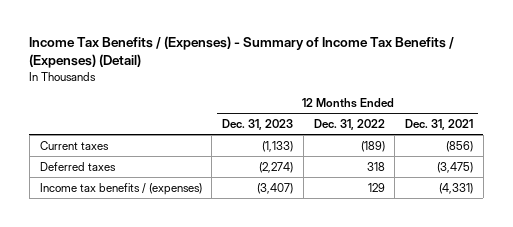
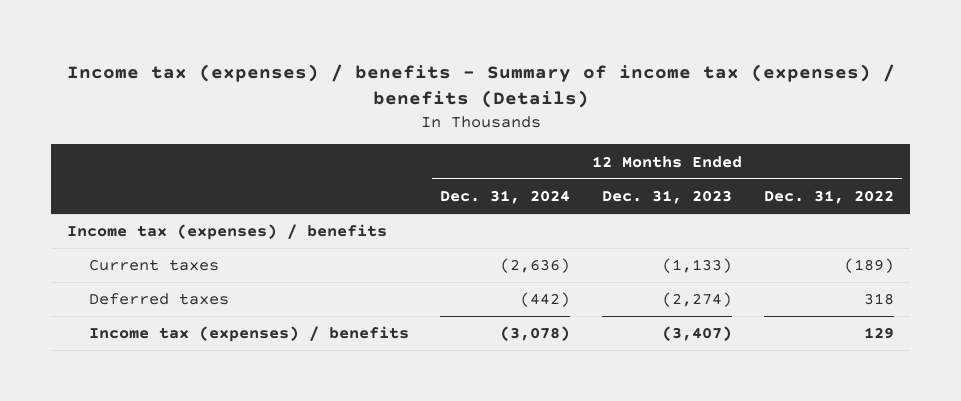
[29,36,455,69] Income Tax Benefits / (Expenses) - Summary of Income Tax Benefits / (Expenses) (Detail) -> [66,63,895,109] Income tax (expenses) / benefits - Summary of income tax (expenses) / benefits (Details)
[405,119,474,131] Dec. 31, 2021 -> none
none -> [440,190,571,205] Dec. 31, 2024
none -> [67,224,388,241] Income tax (expenses) / benefits
[39,182,202,195] Income tax benefits / (expenses) -> [88,326,409,343] Income tax (expenses) / benefits

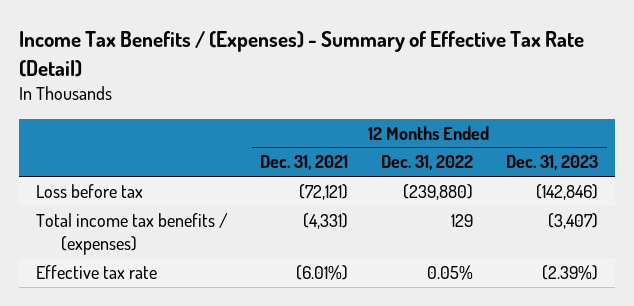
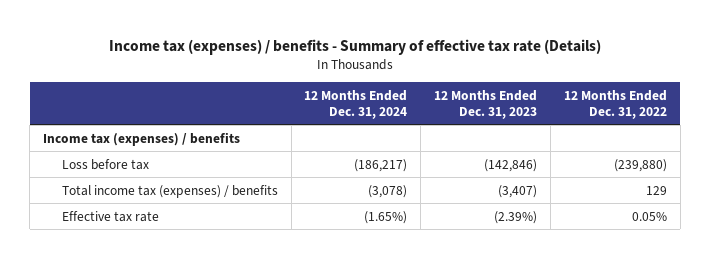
[19,31,585,77] Income Tax Benefits / (Expenses) - Summary of Effective Tax Rate (Detail) -> [109,38,602,55] Income tax (expenses) / benefits - Summary of effective tax rate (Details)
[260,155,349,171] Dec. 31, 2021 -> none
none -> [304,89,408,119] 12 Months Ended Dec. 31, 2024
none -> [43,131,241,146] Income tax (expenses) / benefits
[35,213,228,256] Total income tax benefits / (expenses) -> [61,184,278,198] Total income tax (expenses) / benefits

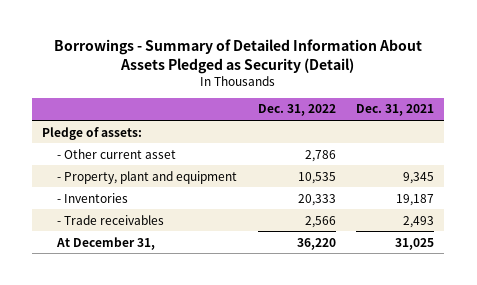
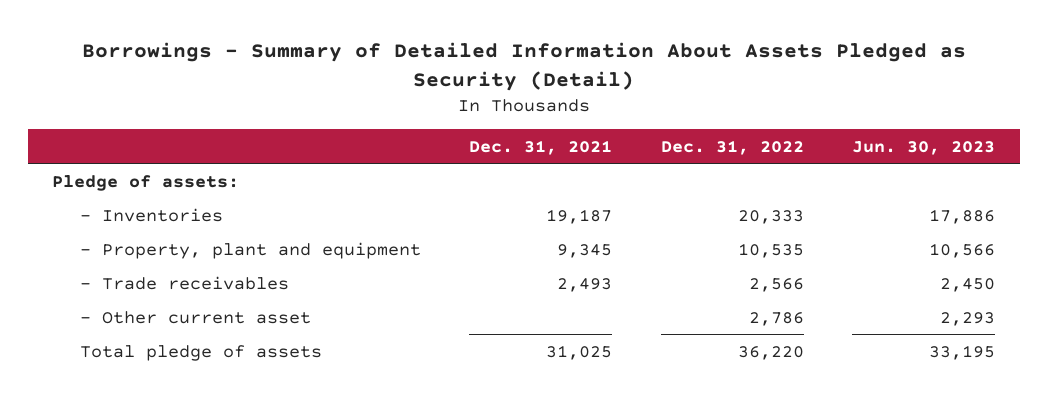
none -> [852,140,996,155] Jun. 30, 2023
[57,170,238,184] - Property, plant and equipment -> [79,241,421,259] - Property, plant and equipment
[57,148,177,159] - Other current asset -> [79,310,311,324] - Other current asset
[56,236,156,250] At December 31, -> [79,344,322,361] Total pledge of assets

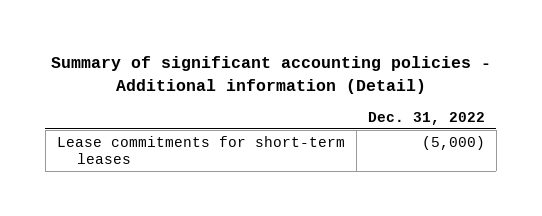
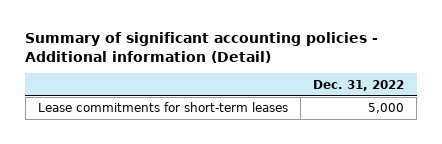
[421,135,485,150] (5,000) -> [368,103,405,114] 5,000

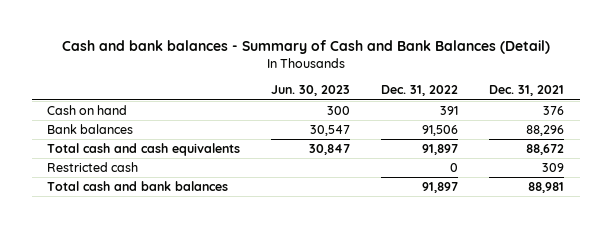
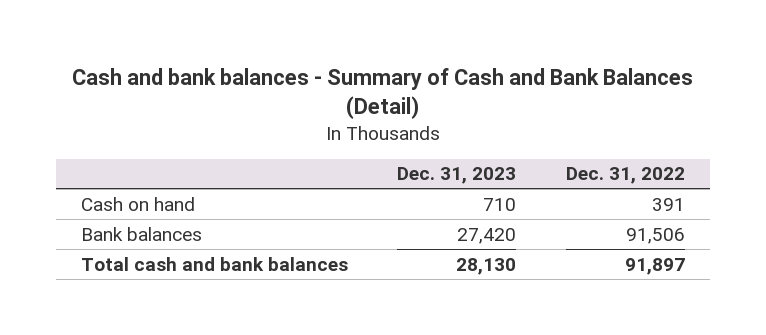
[271,85,351,97] Jun. 30, 2023 -> none
[489,85,565,97] Dec. 31, 2021 -> none
none -> [397,167,517,185] Dec. 31, 2023
[47,143,241,157] Total cash and cash equivalents -> none
[47,162,139,173] Restricted cash -> none

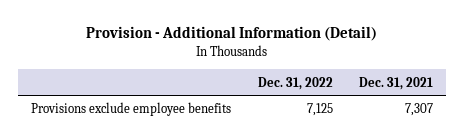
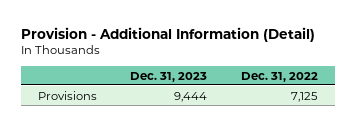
[359,76,434,90] Dec. 31, 2021 -> none
none -> [130,71,208,82] Dec. 31, 2023
[31,102,232,117] Provisions exclude employee benefits -> [37,90,97,100] Provisions

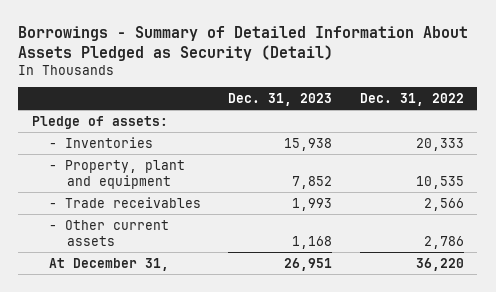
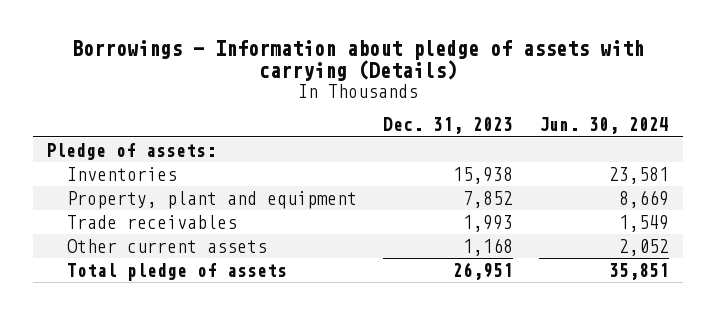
[18,25,469,61] Borrowings - Summary of Detailed Information About Assets Pledged as Security (Detail) -> [71,39,644,82] Borrowings - Information about pledge of assets with carrying (Details)
[359,92,464,106] Dec. 31, 2022 -> none
none -> [539,117,670,135] Jun. 30, 2024
[49,136,154,148] - Inventories -> [66,166,177,181] Inventories
[49,159,186,189] - Property, plant and equipment -> [66,190,357,209] Property, plant and equipment
[49,196,202,208] - Trade receivables -> [66,214,237,229] Trade receivables
[49,219,170,246] - Other current assets -> [66,238,267,253] Other current assets
[49,257,170,271] At December 31, -> [66,262,287,281] Total pledge of assets

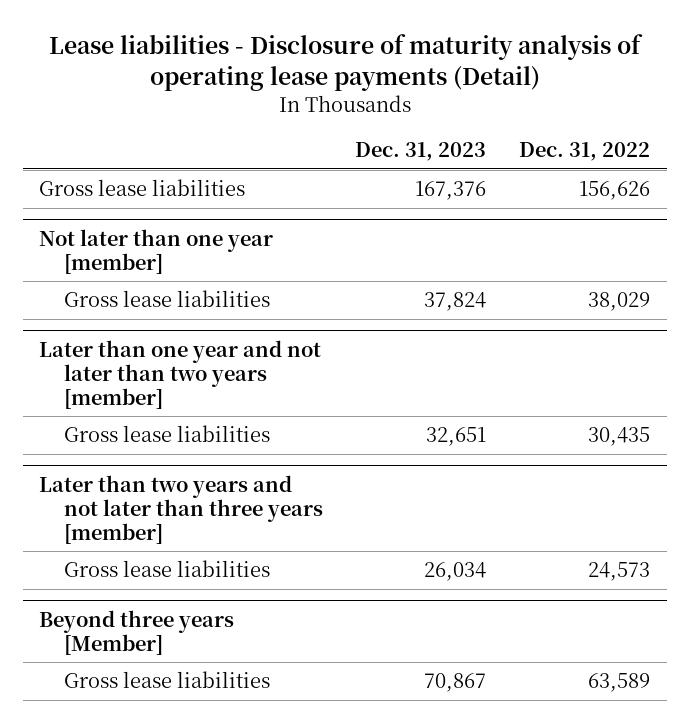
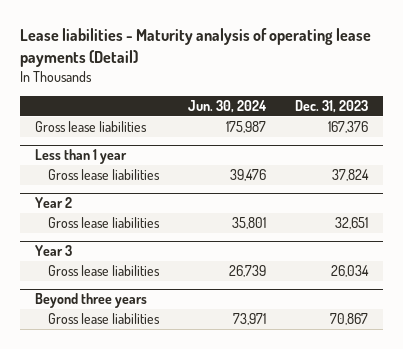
[48,33,643,91] Lease liabilities - Disclosure of maturity analysis of operating lease payments (Detail) -> [19,28,371,67] Lease liabilities - Maturity analysis of operating lease payments (Detail)
[519,142,651,162] Dec. 31, 2022 -> none
none -> [187,99,267,113] Jun. 30, 2024
[39,228,274,274] Not later than one year [member] -> [34,149,127,165] Less than 1 year
[39,339,322,409] Later than one year and not later than two years [member] -> [34,197,72,209] Year 2
[39,474,323,544] Later than two years and not later than three years [member] -> [34,245,72,257] Year 3
[39,609,235,655] Beyond three years [Member] -> [34,293,147,309] Beyond three years

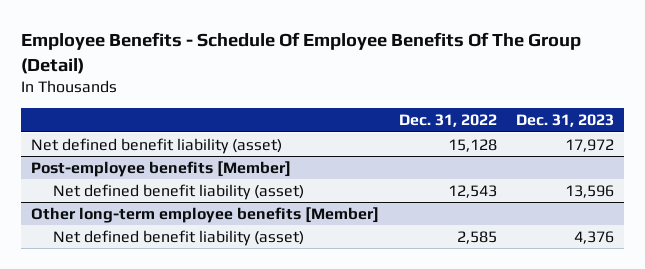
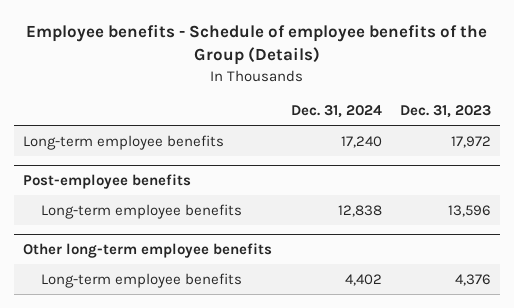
[21,32,582,74] Employee Benefits - Schedule Of Employee Benefits Of The Group (Detail) -> [26,24,488,66] Employee benefits - Schedule of employee benefits of the Group (Details)
[398,113,497,127] Dec. 31, 2022 -> none
none -> [290,105,382,119] Dec. 31, 2024
[31,137,283,154] Net defined benefit liability (asset) -> [23,134,225,150] Long-term employee benefits
[31,160,292,177] Post-employee benefits [Member] -> [23,174,192,190] Post-employee benefits
[53,183,305,200] Net defined benefit liability (asset) -> [40,203,242,219] Long-term employee benefits
[31,206,380,223] Other long-term employee benefits [Member] -> [23,243,273,259] Other long-term employee benefits
[53,229,305,246] Net defined benefit liability (asset) -> [40,272,242,288] Long-term employee benefits

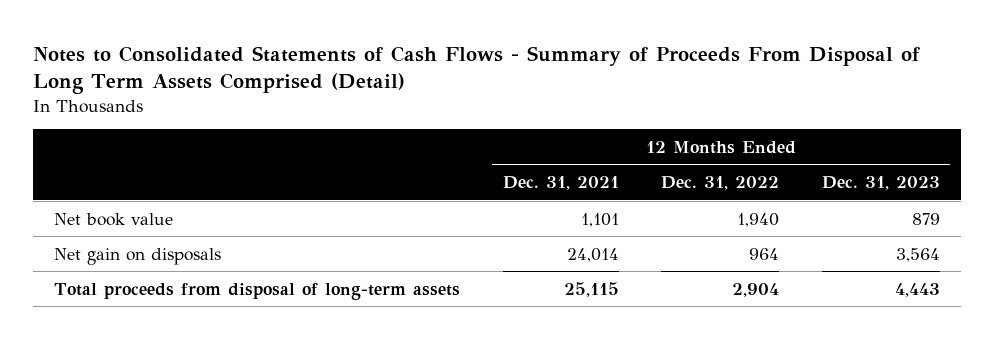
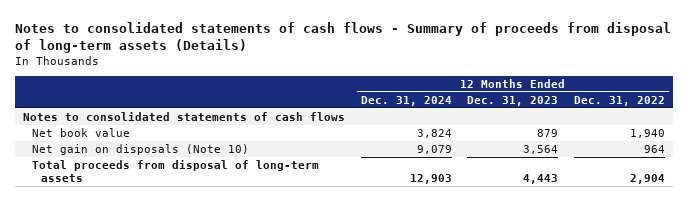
[33,45,921,95] Notes to Consolidated Statements of Cash Flows - Summary of Proceeds From Disposal of Long Term Assets Comprised (Detail) -> [15,21,672,53] Notes to consolidated statements of cash flows - Summary of proceeds from disposal of long-term assets (Details)
[502,176,619,191] Dec. 31, 2021 -> none
none -> [360,95,452,106] Dec. 31, 2024
none -> [23,112,346,122] Notes to consolidated statements of cash flows
[54,247,222,265] Net gain on disposals -> [31,144,249,156] Net gain on disposals (Note 10)

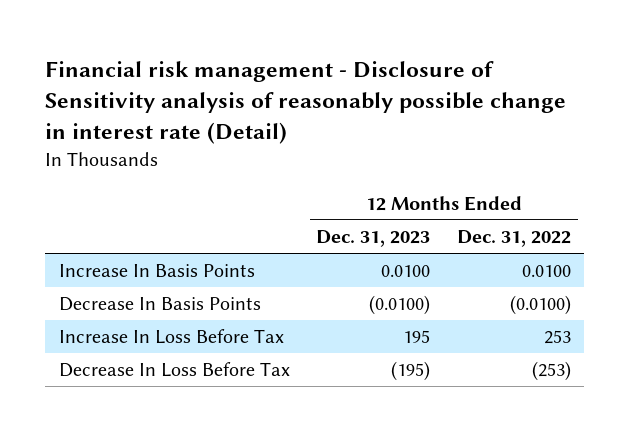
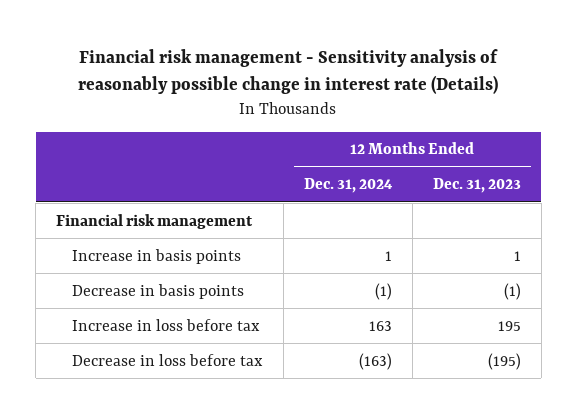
[45,60,567,145] Financial risk management - Disclosure of Sensitivity analysis of reasonably possible change in interest rate (Detail) -> [78,48,499,95] Financial risk management - Sensitivity analysis of reasonably possible change in interest rate (Details)
[457,230,572,248] Dec. 31, 2022 -> none
none -> [303,178,393,194] Dec. 31, 2024
none -> [55,213,253,229] Financial risk management
[58,264,255,278] Increase In Basis Points -> [72,248,242,264] Increase in basis points
[381,265,431,278] 0.0100 -> [513,250,521,261] 1
[58,297,261,312] Decrease In Basis Points -> [72,283,245,299] Decrease in basis points
[369,295,431,316] (0.0100) -> [503,282,521,300] (1)
[58,329,284,345] Increase In Loss Before Tax -> [72,318,261,331] Increase in loss before tax
[58,362,290,378] Decrease In Loss Before Tax -> [72,353,264,366] Decrease in loss before tax

